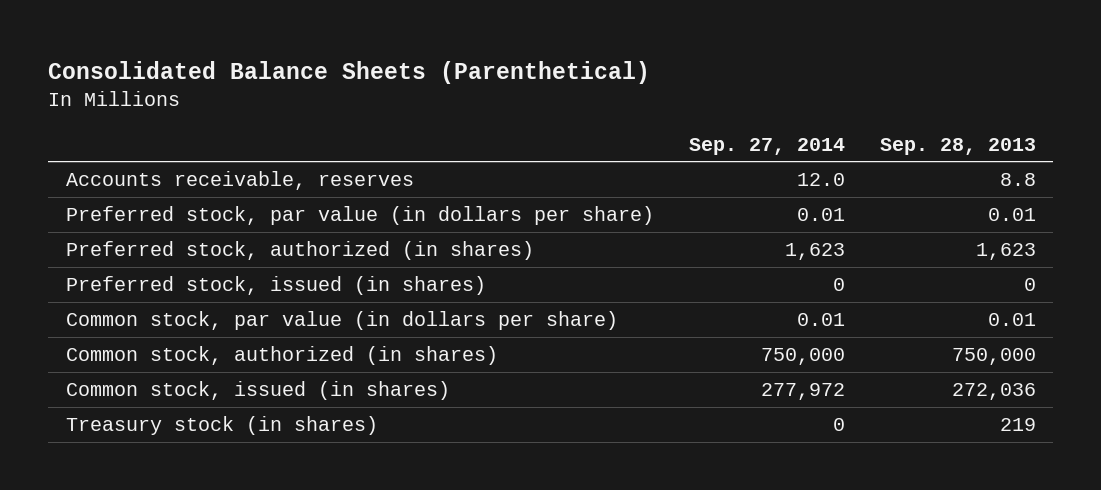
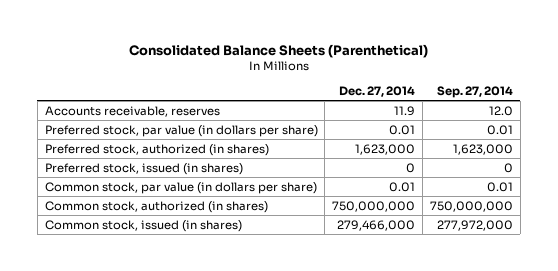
[879,137,1036,155] Sep. 28, 2013 -> none
none -> [339,85,416,97] Dec. 27, 2014
[784,243,845,261] 1,623 -> [453,143,514,155] 1,623,000
[65,416,378,436] Treasury stock (in shares) -> none
[760,348,845,366] 750,000 -> [430,200,514,212] 750,000,000
[760,383,845,401] 277,972 -> [437,219,514,231] 277,972,000

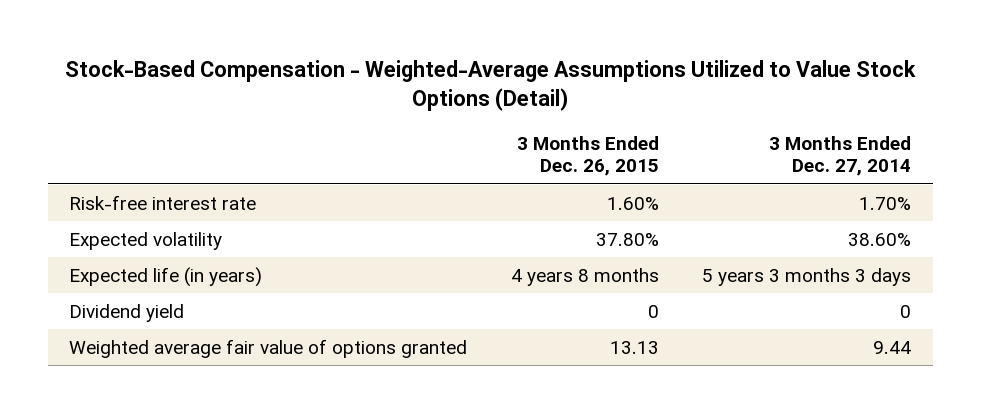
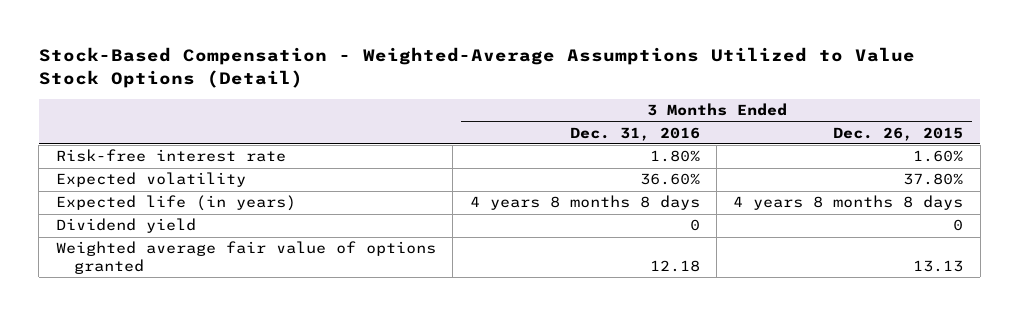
[769,135,912,177] 3 Months Ended Dec. 27, 2014 -> none
none -> [569,126,700,141] Dec. 31, 2016
[510,267,659,286] 4 years 8 months -> [733,195,964,211] 4 years 8 months 8 days

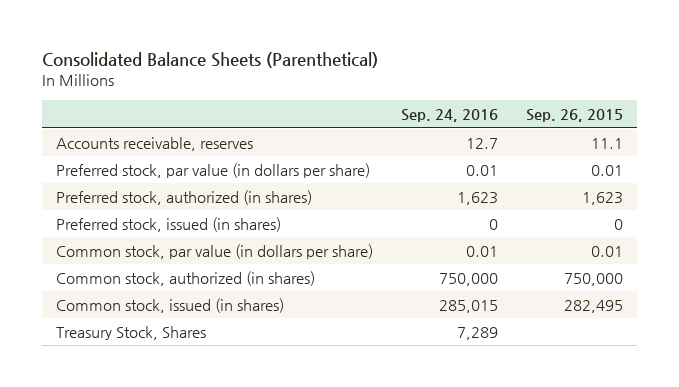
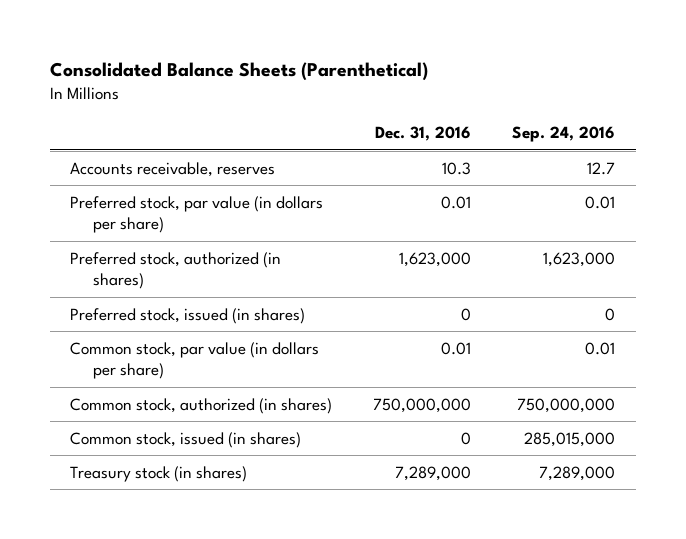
[526,109,624,123] Sep. 26, 2015 -> none
none -> [375,126,472,142] Dec. 31, 2016
[457,191,499,205] 1,623 -> [543,251,616,267] 1,623,000
[439,272,499,286] 750,000 -> [517,397,616,413] 750,000,000
[439,299,499,313] 285,015 -> [524,431,616,447] 285,015,000
[56,325,207,340] Treasury Stock, Shares -> [70,465,248,482] Treasury stock (in shares)
[457,326,499,340] 7,289 -> [539,465,616,481] 7,289,000

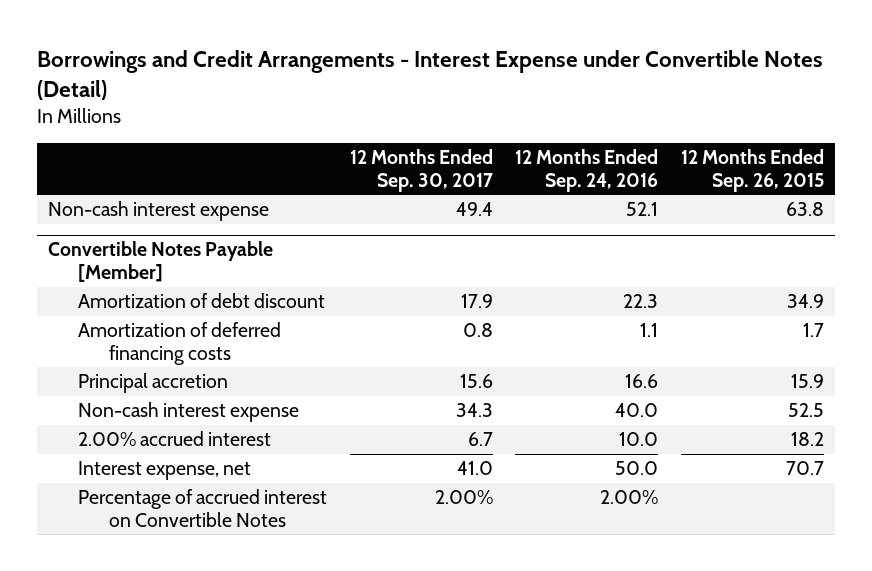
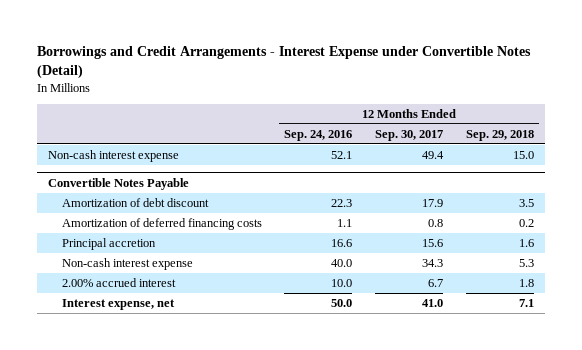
[680,149,824,192] 12 Months Ended Sep. 26, 2015 -> none
none -> [465,129,534,141] Sep. 29, 2018
[47,241,273,282] Convertible Notes Payable [Member] -> [47,177,189,190] Convertible Notes Payable
[78,489,328,527] Percentage of accrued interest on Convertible Notes -> none

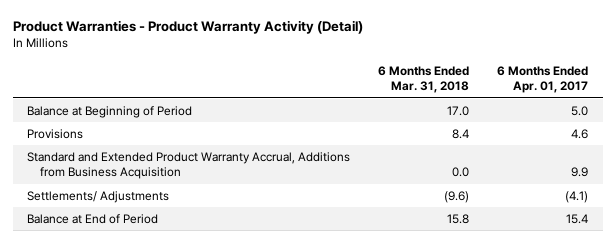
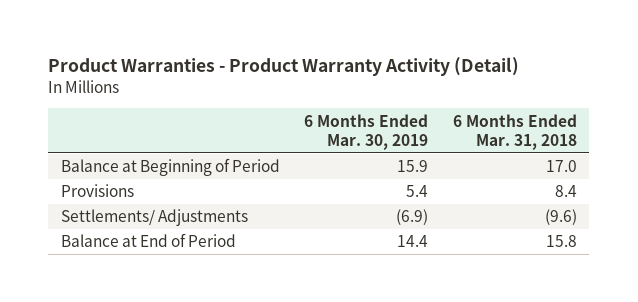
[497,65,589,94] 6 Months Ended Apr. 01, 2017 -> none
none -> [304,113,429,150] 6 Months Ended Mar. 30, 2019
[26,151,350,180] Standard and Extended Product Warranty Accrual, Additions from Business Acquisition -> none

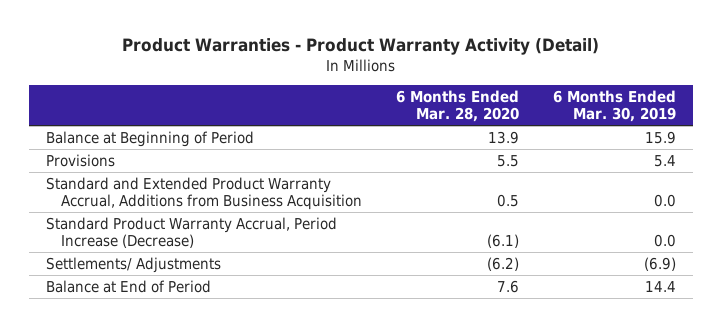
[453,113,578,150] 6 Months Ended Mar. 31, 2018 -> none
none -> [395,89,519,122] 6 Months Ended Mar. 28, 2020
none -> [46,176,362,211] Standard and Extended Product Warranty Accrual, Additions from Business Acquisition
none -> [46,216,338,249] Standard Product Warranty Accrual, Period Increase (Decrease)

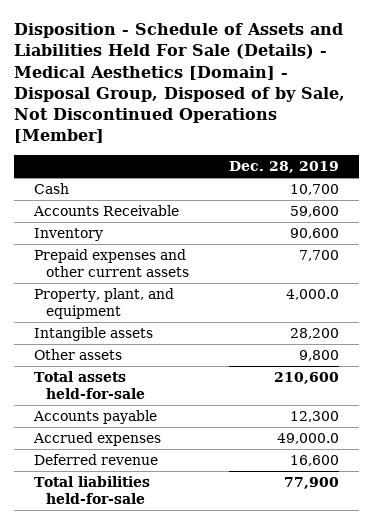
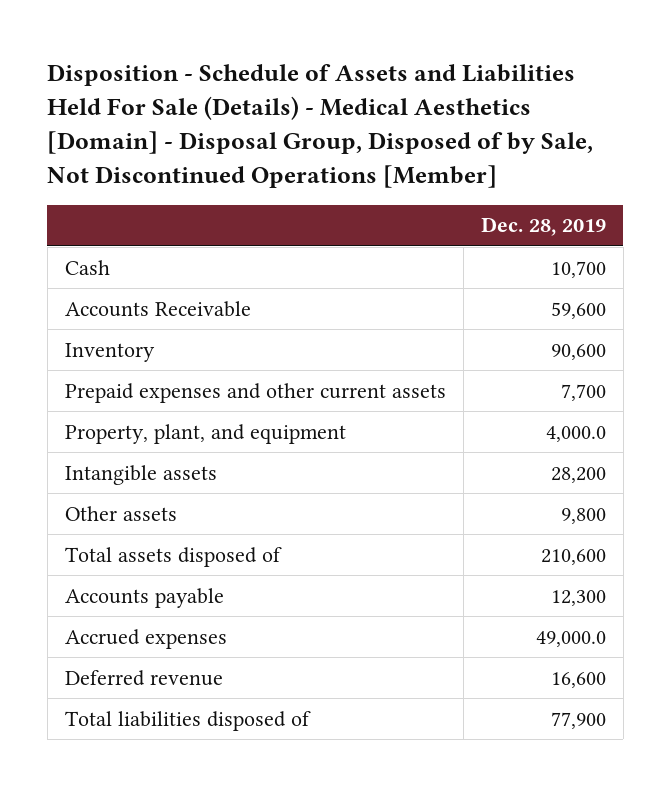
[34,371,145,400] Total assets held-for-sale -> [64,546,282,567] Total assets disposed of
[34,476,151,505] Total liabilities held-for-sale -> [64,710,311,731] Total liabilities disposed of

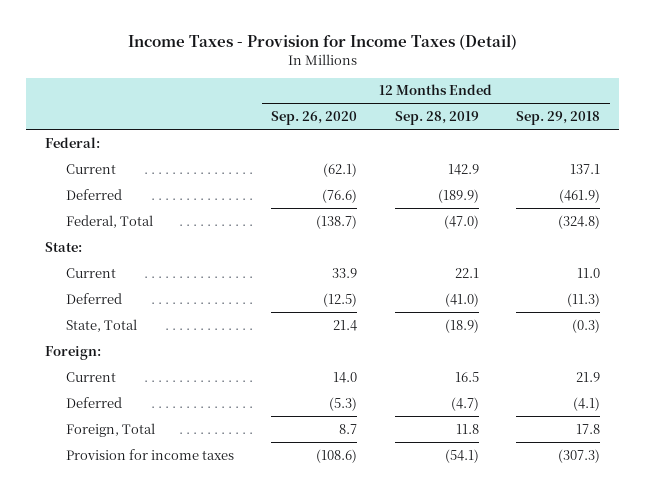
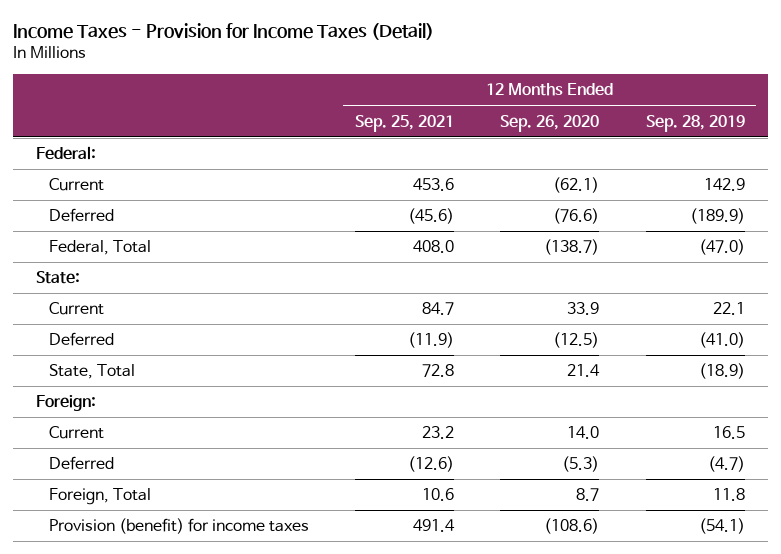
[516,111,601,126] Sep. 29, 2018 -> none
none -> [355,114,455,132] Sep. 25, 2021
[66,448,235,460] Provision for income taxes -> [48,518,309,535] Provision (benefit) for income taxes

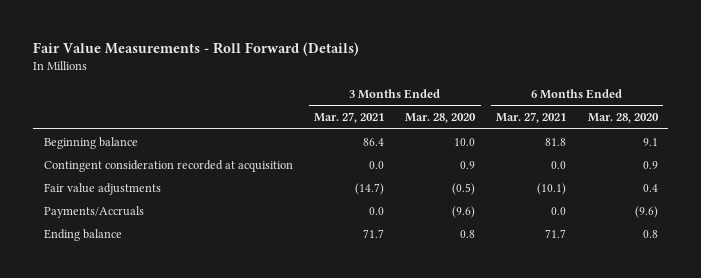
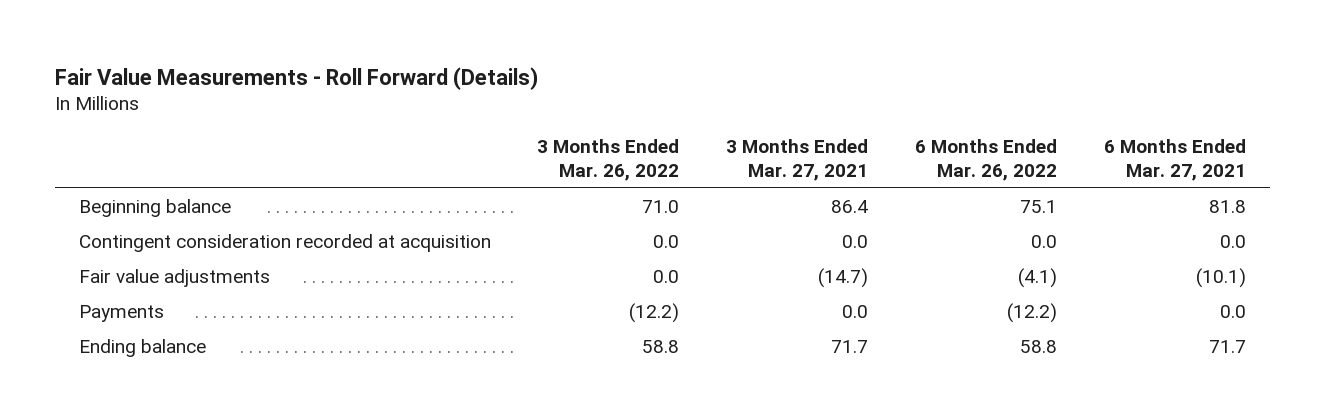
[405,113,477,124] Mar. 28, 2020 -> none
[587,113,659,124] Mar. 28, 2020 -> none
none -> [537,139,680,182] 3 Months Ended Mar. 26, 2022
none -> [915,139,1058,182] 6 Months Ended Mar. 26, 2022
[43,205,144,218] Payments/Accruals -> [78,305,164,323] Payments

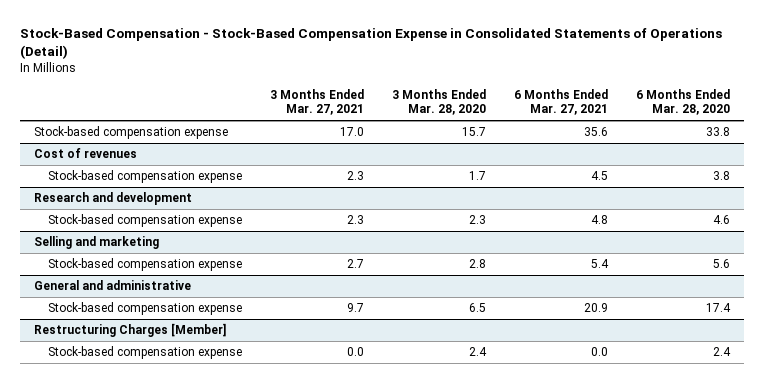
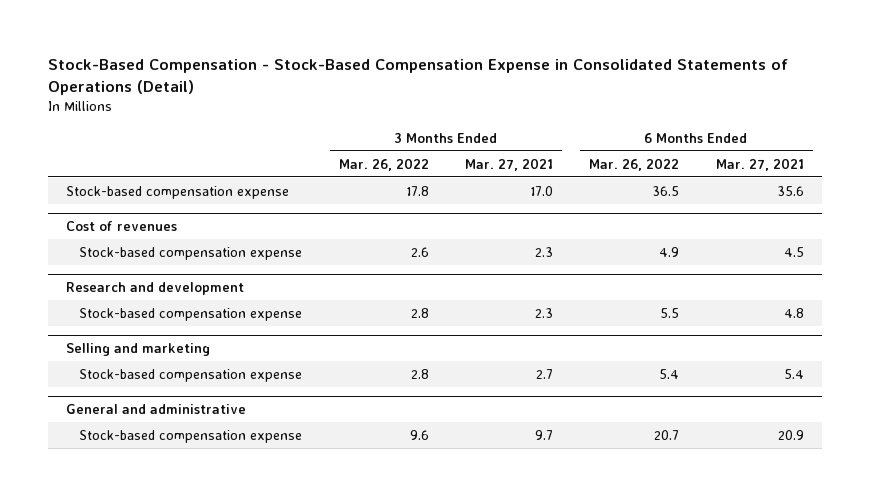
[392,89,487,116] 3 Months Ended Mar. 28, 2020 -> none
[636,89,731,116] 6 Months Ended Mar. 28, 2020 -> none
none -> [338,157,429,171] Mar. 26, 2022
none -> [589,157,680,171] Mar. 26, 2022
[33,323,226,338] Restructuring Charges [Member] -> none
[48,346,243,360] Stock-based compensation expense -> none

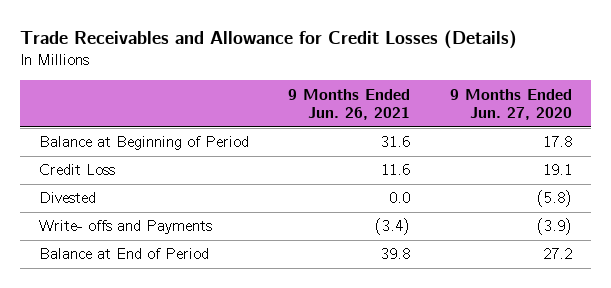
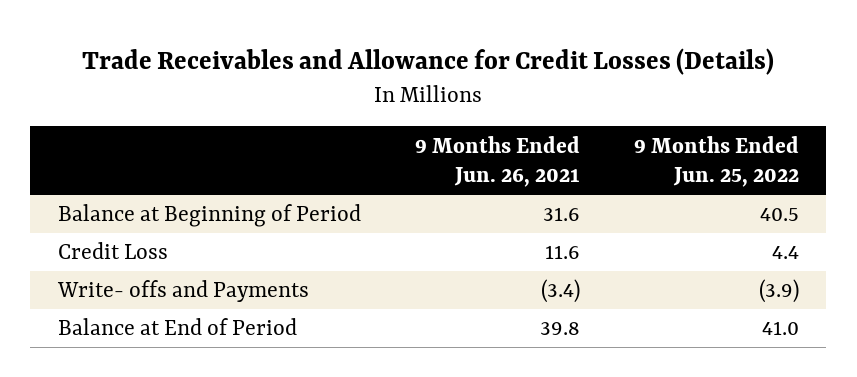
[449,88,572,121] 9 Months Ended Jun. 27, 2020 -> none
none -> [634,135,800,188] 9 Months Ended Jun. 25, 2022
[39,192,97,204] Divested -> none

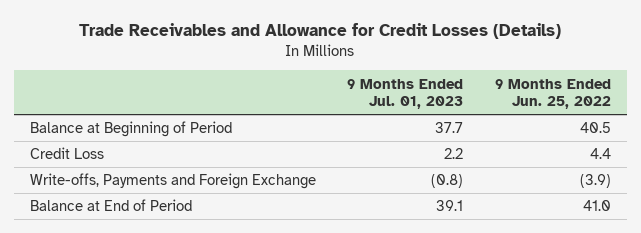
[414,135,580,188] 9 Months Ended Jun. 26, 2021 -> none
none -> [347,78,464,109] 9 Months Ended Jul. 01, 2023
[56,280,309,303] Write- offs and Payments -> [29,173,316,190] Write-offs, Payments and Foreign Exchange

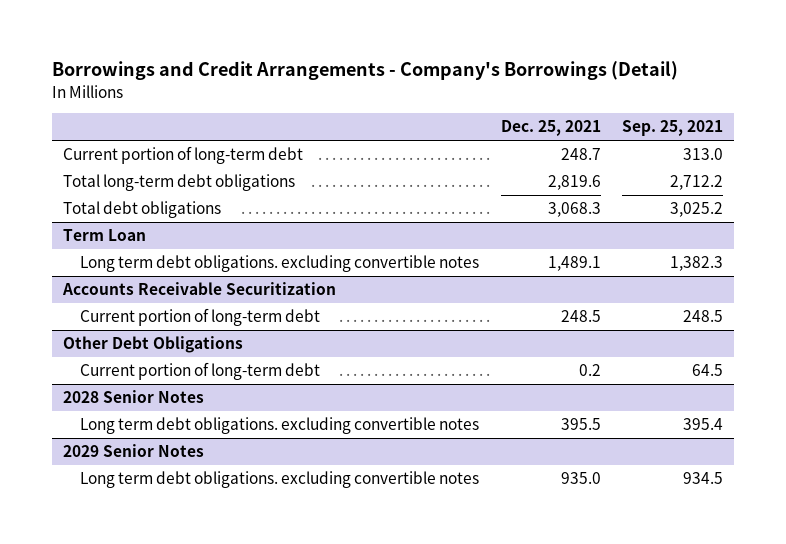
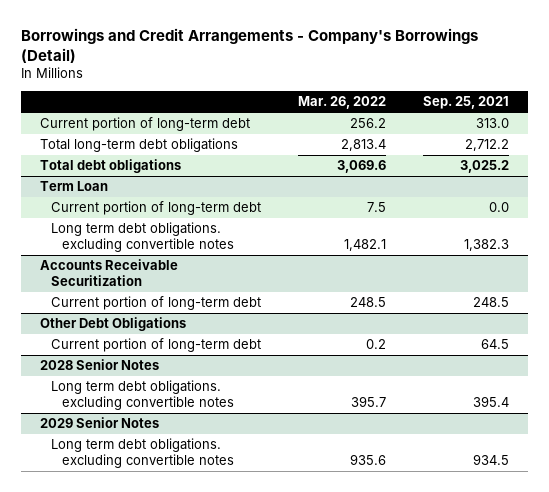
[500,120,601,137] Dec. 25, 2021 -> none
none -> [298,96,387,110] Mar. 26, 2022
none -> [50,201,261,216] Current portion of long-term debt

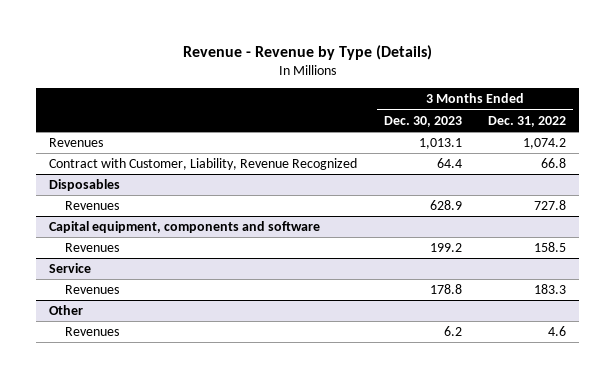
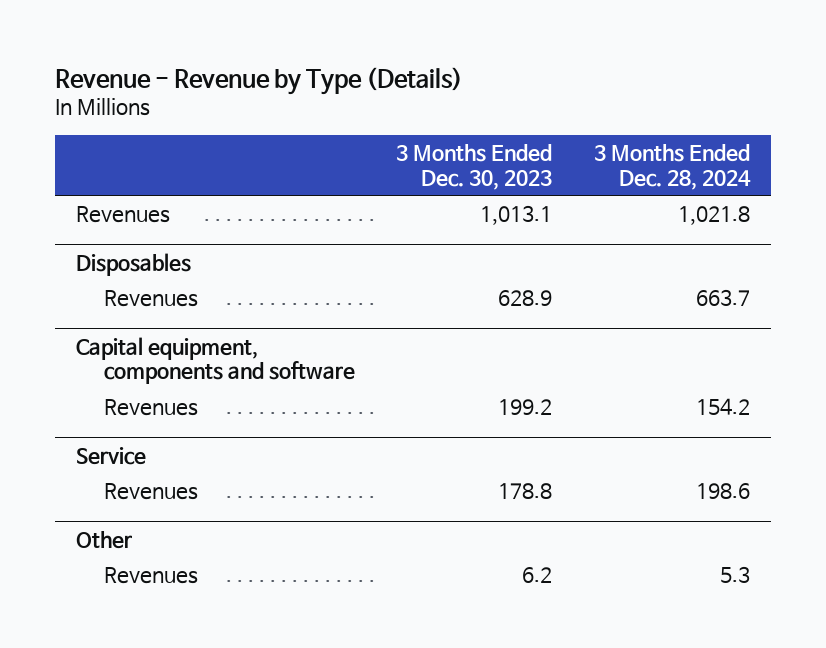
[488,115,567,127] Dec. 31, 2022 -> none
none -> [593,144,751,190] 3 Months Ended Dec. 28, 2024
[49,158,358,171] Contract with Customer, Liability, Revenue Recognized -> none

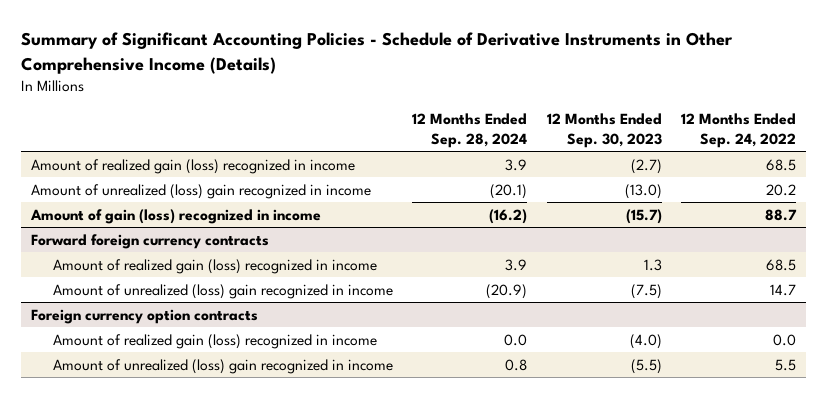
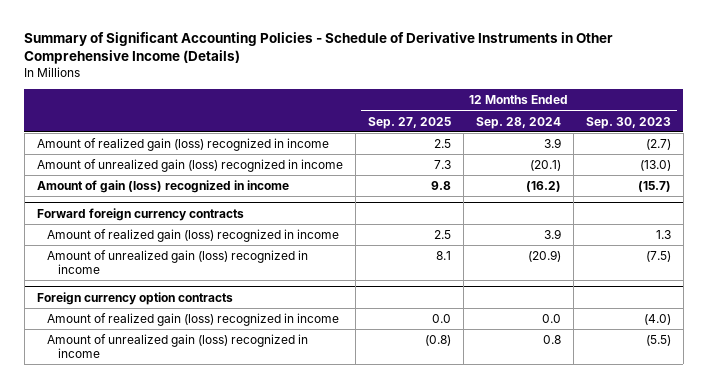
[681,113,797,148] 12 Months Ended Sep. 24, 2022 -> none
none -> [367,116,451,129] Sep. 27, 2025
[30,183,371,199] Amount of unrealized (loss) gain recognized in income -> [36,159,343,173] Amount of unrealized gain (loss) recognized in income
[52,283,393,299] Amount of unrealized (loss) gain recognized in income -> [47,250,309,274] Amount of unrealized gain (loss) recognized in income
[52,358,393,374] Amount of unrealized (loss) gain recognized in income -> [47,334,309,358] Amount of unrealized gain (loss) recognized in income

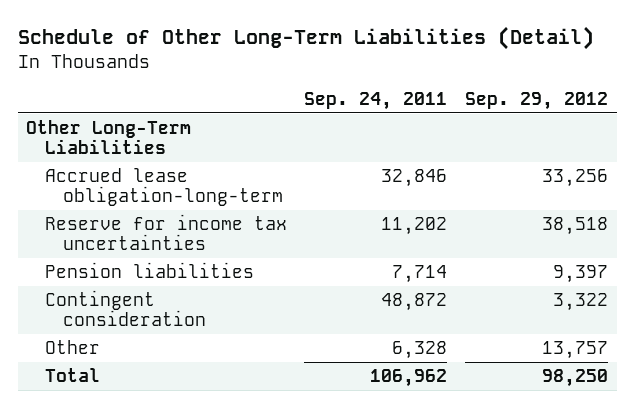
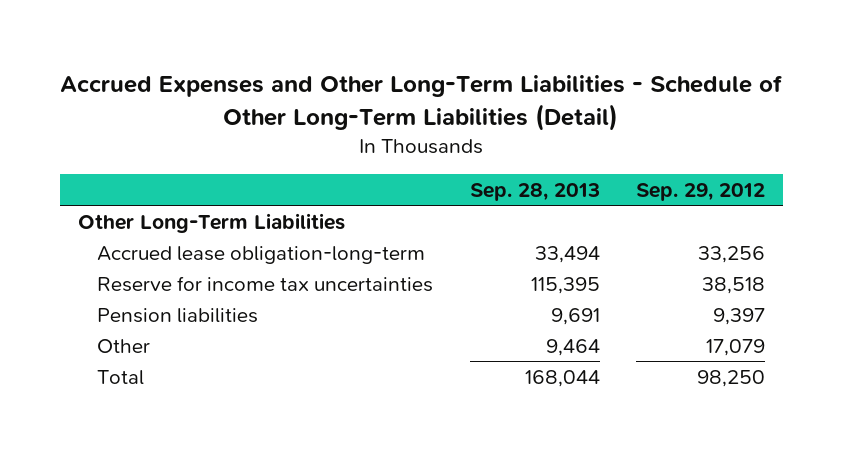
[17,26,594,51] Schedule of Other Long-Term Liabilities (Detail) -> [60,75,784,132] Accrued Expenses and Other Long-Term Liabilities - Schedule of Other Long-Term Liabilities (Detail)
[304,92,448,111] Sep. 24, 2011 -> none
none -> [469,183,600,202] Sep. 28, 2013
[44,289,207,327] Contingent consideration -> none
[542,340,609,359] 13,757 -> [705,338,765,356] 17,079

